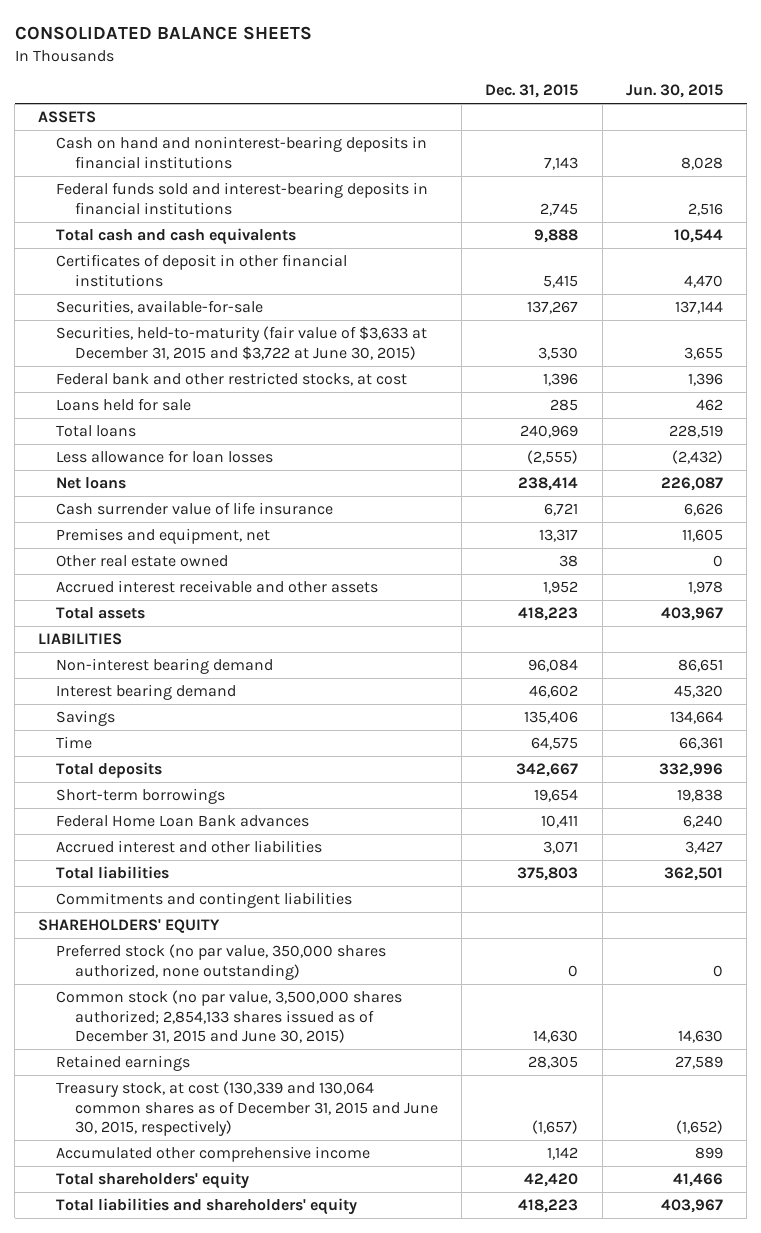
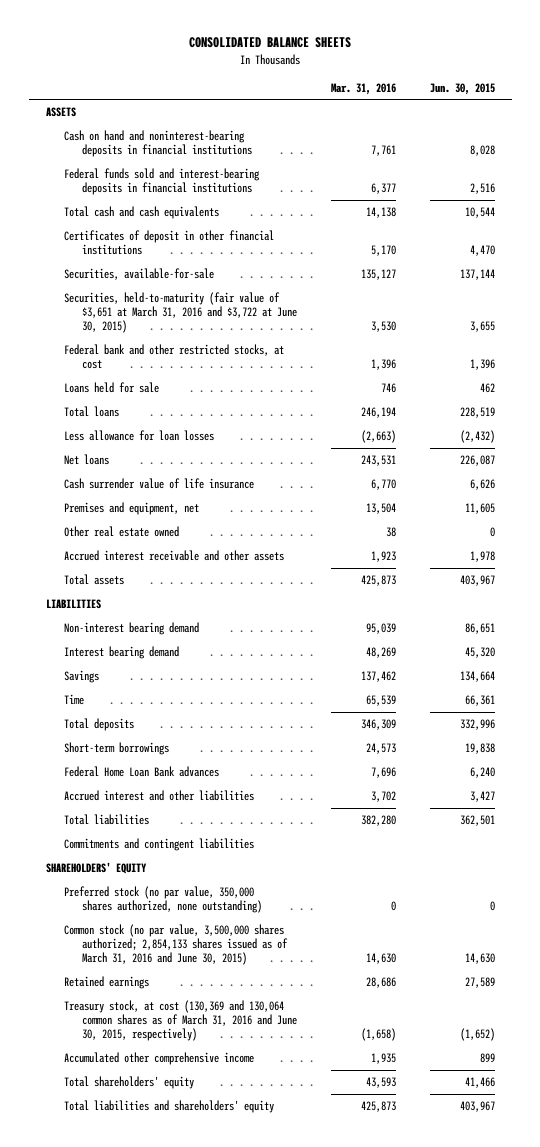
[485,84,579,99] Dec. 31, 2015 -> none
none -> [330,82,396,95] Mar. 31, 2016
[56,326,428,360] Securities, held-to-maturity (fair value of $3,633 at December 31, 2015 and $3,722 at June 30, 2015) -> [63,292,297,334] Securities, held-to-maturity (fair value of $3,651 at March 31, 2016 and $3,722 at June 30, 2015)
[56,990,403,1044] Common stock (no par value, 3,500,000 shares authorized; 2,854,133 shares issued as of December 31, 2015 and June 30, 2015) -> [63,924,288,966] Common stock (no par value, 3,500,000 shares authorized; 2,854,133 shares issued as of March 31, 2016 and June 30, 2015)
[56,1081,438,1137] Treasury stock, at cost (130,339 and 130,064 common shares as of December 31, 2015 and June 30, 2015, respectively) -> [63,1000,297,1042] Treasury stock, at cost (130,369 and 130,064 common shares as of March 31, 2016 and June 30, 2015, respectively)

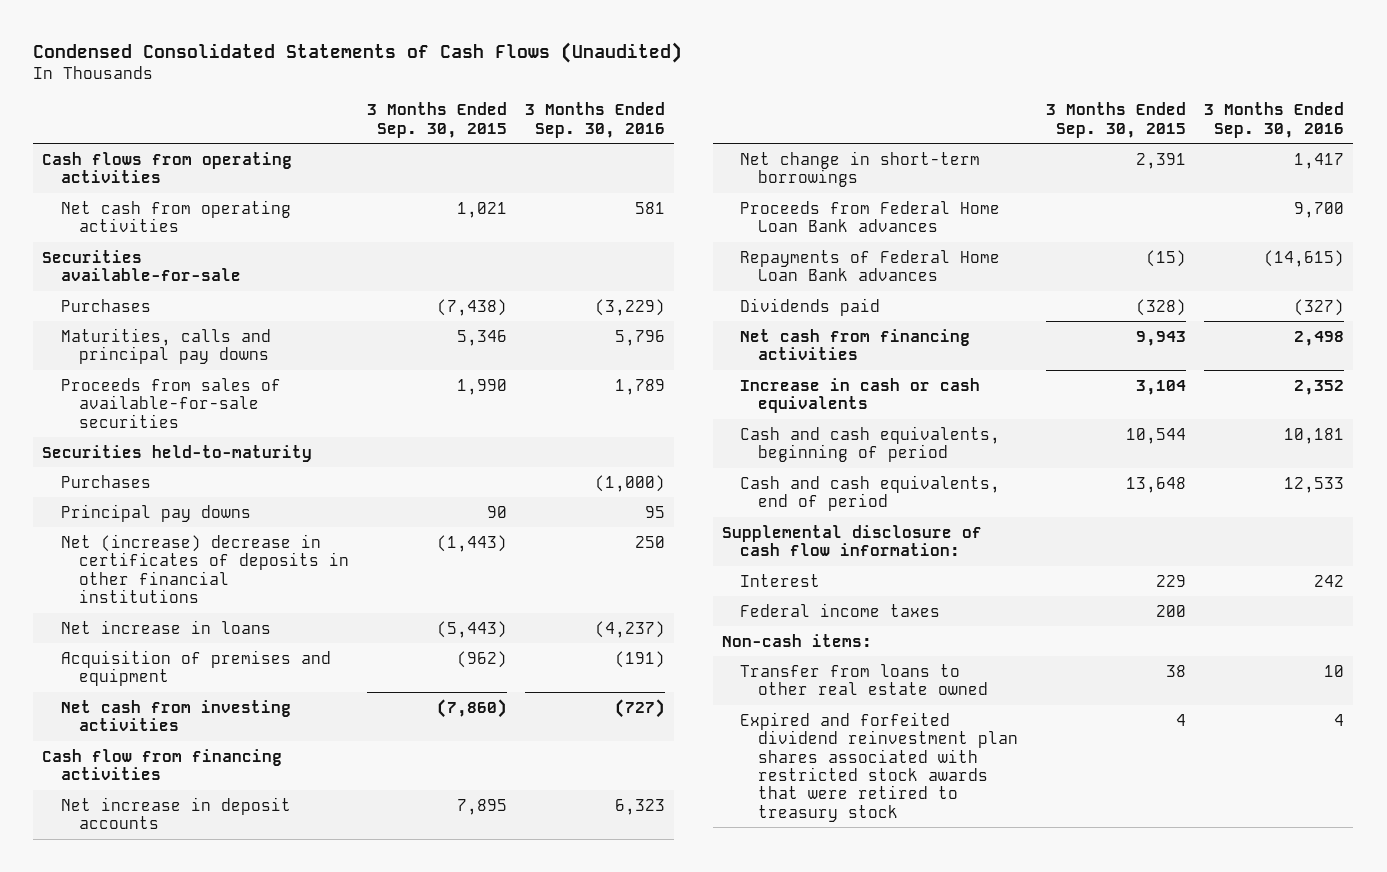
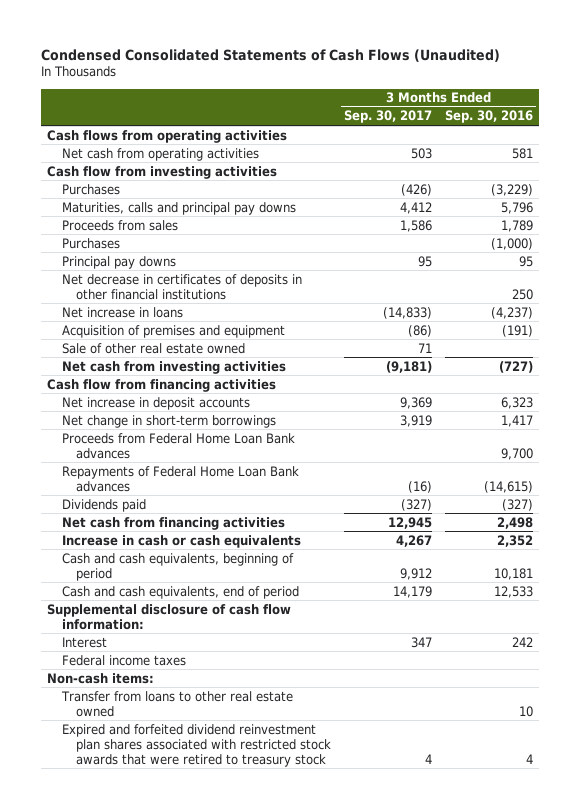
[366,102,507,138] 3 Months Ended Sep. 30, 2015 -> none
none -> [344,110,433,124] Sep. 30, 2017
[42,249,241,282] Securities available-for-sale -> none
none -> [47,165,278,179] Cash flow from investing activities
[42,444,313,462] Securities held-to-maturity -> none
[60,377,281,428] Proceeds from sales of available-for-sale securities -> [61,219,178,231] Proceeds from sales
[60,533,349,603] Net (increase) decrease in certificates of deposits in other financial institutions -> [61,273,302,300] Net decrease in certificates of deposits in other financial institutions
none -> [61,342,245,354] Sale of other real estate owned

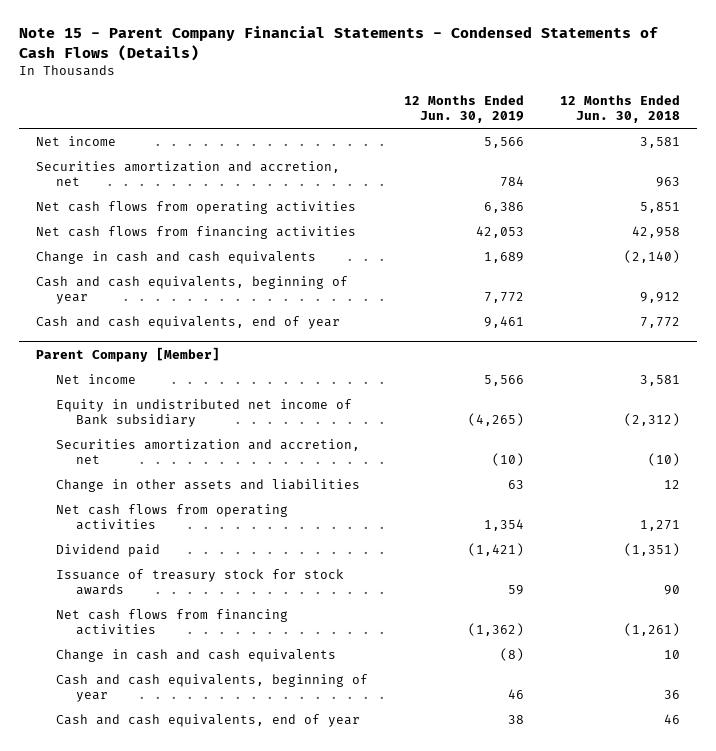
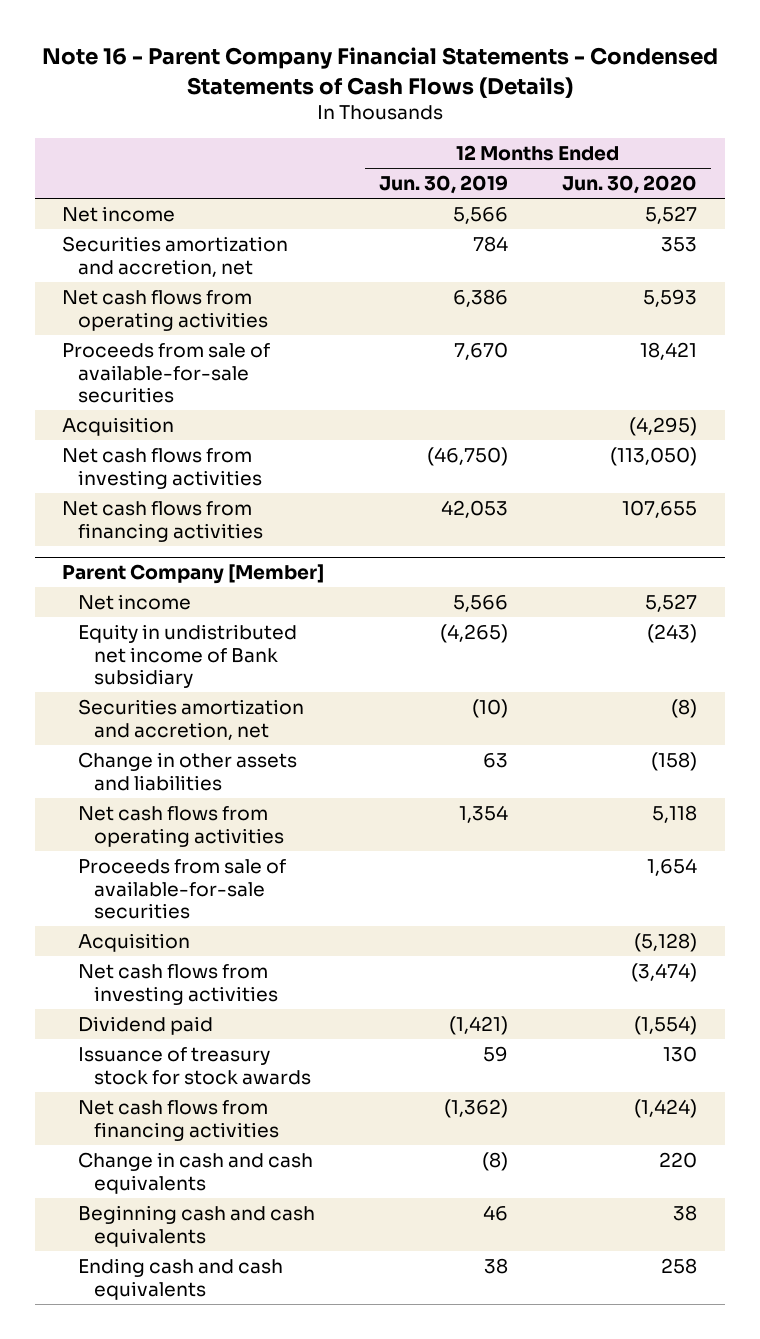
[18,26,658,62] Note 15 - Parent Company Financial Statements - Condensed Statements of Cash Flows (Details) -> [41,47,718,98] Note 16 - Parent Company Financial Statements - Condensed Statements of Cash Flows (Details)
[559,94,680,124] 12 Months Ended Jun. 30, 2018 -> none
none -> [562,175,698,195] Jun. 30, 2020
none -> [62,342,271,404] Proceeds from sale of available-for-sale securities
none -> [62,416,175,436] Acquisition
none -> [62,447,262,489] Net cash flows from investing activities
[36,251,317,265] Change in cash and cash equivalents -> none
[36,276,349,305] Cash and cash equivalents, beginning of year -> none
[36,316,341,330] Cash and cash equivalents, end of year -> none
none -> [77,858,286,920] Proceeds from sale of available-for-sale securities
none -> [77,932,190,952] Acquisition
none -> [77,963,278,1005] Net cash flows from investing activities
[56,674,369,703] Cash and cash equivalents, beginning of year -> [77,1204,315,1247] Beginning cash and cash equivalents
[56,714,361,728] Cash and cash equivalents, end of year -> [77,1257,283,1300] Ending cash and cash equivalents

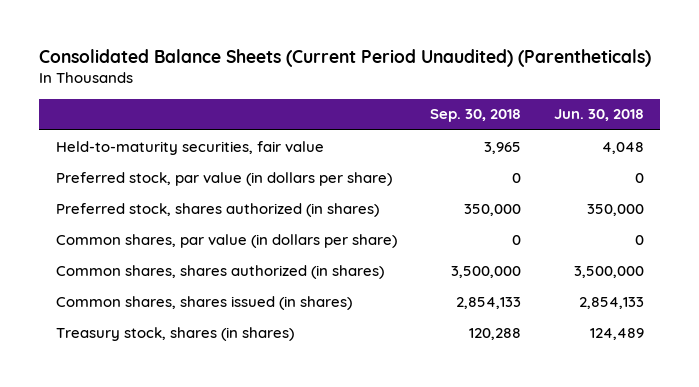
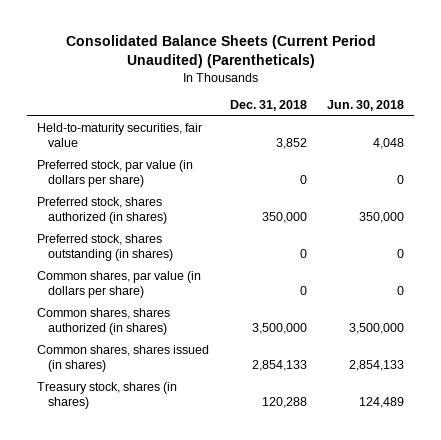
[429,109,521,123] Sep. 30, 2018 -> none
none -> [229,100,307,112] Dec. 31, 2018
none -> [37,234,173,262] Preferred stock, shares outstanding (in shares)

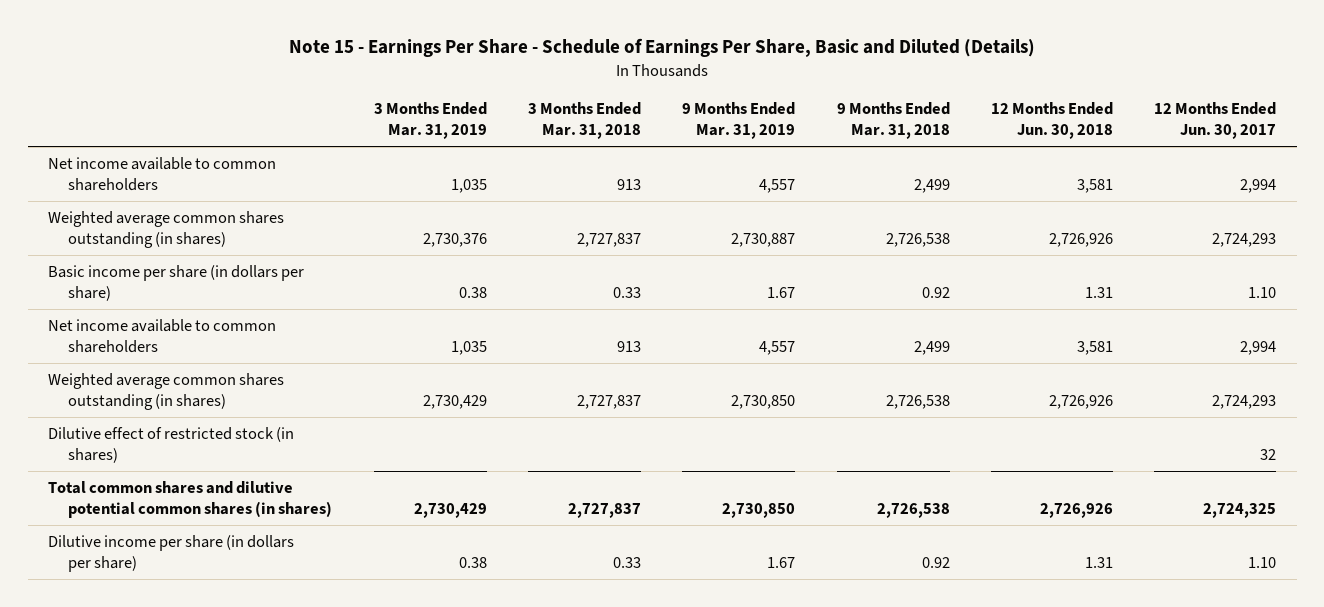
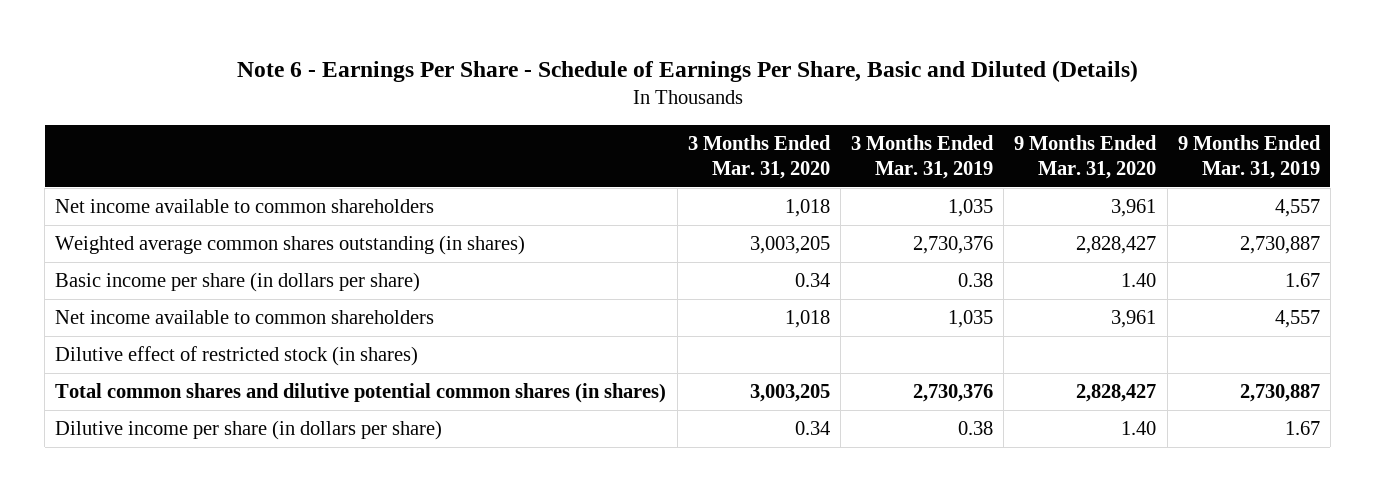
[289,38,1036,58] Note 15 - Earnings Per Share - Schedule of Earnings Per Share, Basic and Diluted (Details) -> [236,59,1138,82] Note 6 - Earnings Per Share - Schedule of Earnings Per Share, Basic and Diluted (Details)
[527,102,641,140] 3 Months Ended Mar. 31, 2018 -> none
[836,102,950,140] 9 Months Ended Mar. 31, 2018 -> none
[990,102,1113,140] 12 Months Ended Jun. 30, 2018 -> none
[1154,102,1277,140] 12 Months Ended Jun. 30, 2017 -> none
none -> [687,134,831,180] 3 Months Ended Mar. 31, 2020
none -> [1014,134,1158,180] 9 Months Ended Mar. 31, 2020
[48,372,285,411] Weighted average common shares outstanding (in shares) -> none
[413,503,487,519] 2,730,429 -> [913,384,994,403] 2,730,376
[722,503,796,519] 2,730,850 -> [1239,384,1320,403] 2,730,887

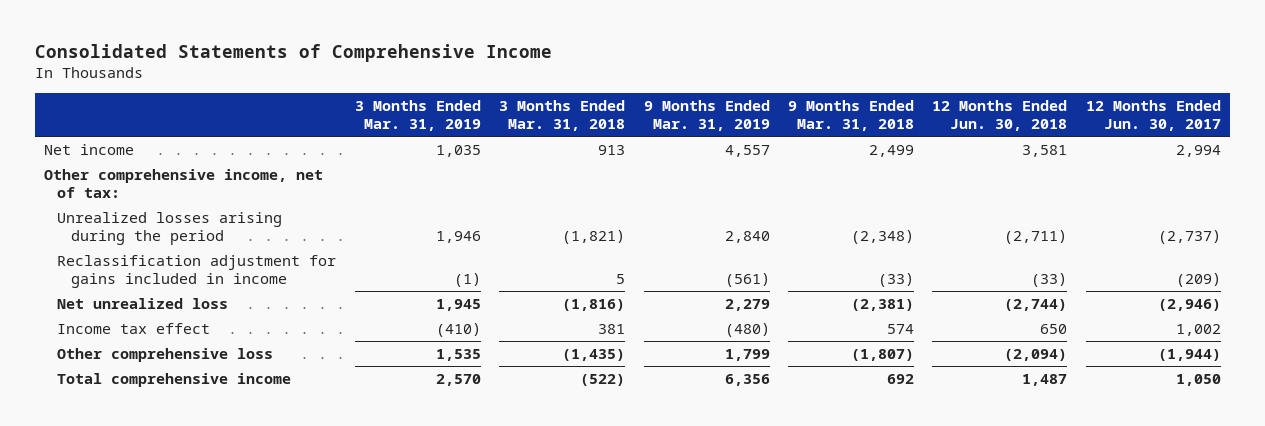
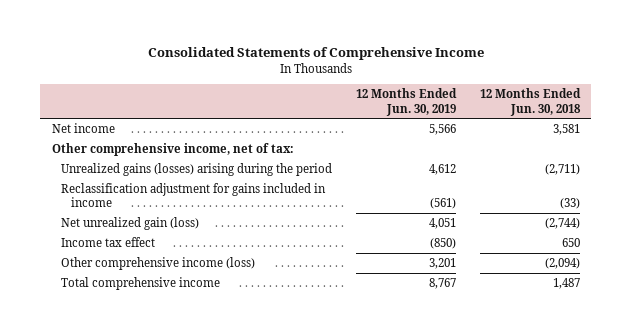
[354,100,481,132] 3 Months Ended Mar. 31, 2019 -> none
[499,100,626,132] 3 Months Ended Mar. 31, 2018 -> none
[643,100,770,132] 9 Months Ended Mar. 31, 2019 -> none
[787,100,914,132] 9 Months Ended Mar. 31, 2018 -> none
[1085,100,1221,132] 12 Months Ended Jun. 30, 2017 -> none
none -> [355,88,457,116] 12 Months Ended Jun. 30, 2019
[57,212,283,245] Unrealized losses arising during the period -> [61,162,333,176] Unrealized gains (losses) arising during the period
[57,298,229,310] Net unrealized loss -> [61,216,200,230] Net unrealized gain (loss)
[57,348,274,363] Other comprehensive loss -> [61,256,256,270] Other comprehensive income (loss)

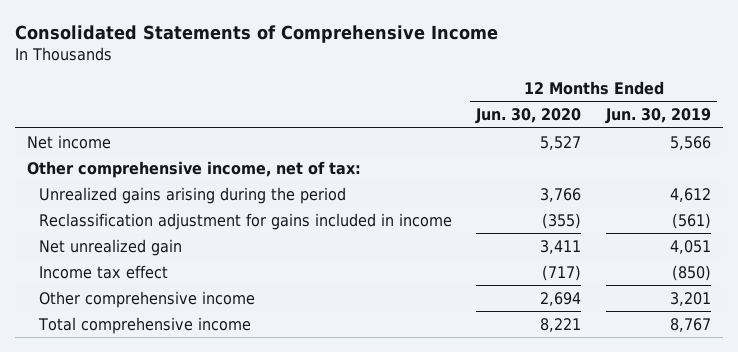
[479,88,581,116] 12 Months Ended Jun. 30, 2018 -> none
none -> [475,108,582,125] Jun. 30, 2020
[61,162,333,176] Unrealized gains (losses) arising during the period -> [39,186,347,204] Unrealized gains arising during the period
[61,216,200,230] Net unrealized gain (loss) -> [39,238,183,256] Net unrealized gain
[61,256,256,270] Other comprehensive income (loss) -> [39,290,256,308] Other comprehensive income

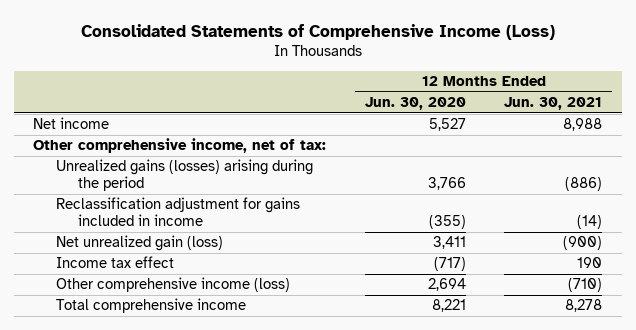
[14,24,498,43] Consolidated Statements of Comprehensive Income -> [80,23,555,40] Consolidated Statements of Comprehensive Income (Loss)
[604,108,711,125] Jun. 30, 2019 -> none
none -> [504,97,603,111] Jun. 30, 2021
[39,186,347,204] Unrealized gains arising during the period -> [55,159,313,192] Unrealized gains (losses) arising during the period
[39,238,183,256] Net unrealized gain -> [55,235,223,252] Net unrealized gain (loss)
[39,290,256,308] Other comprehensive income -> [55,277,290,293] Other comprehensive income (loss)

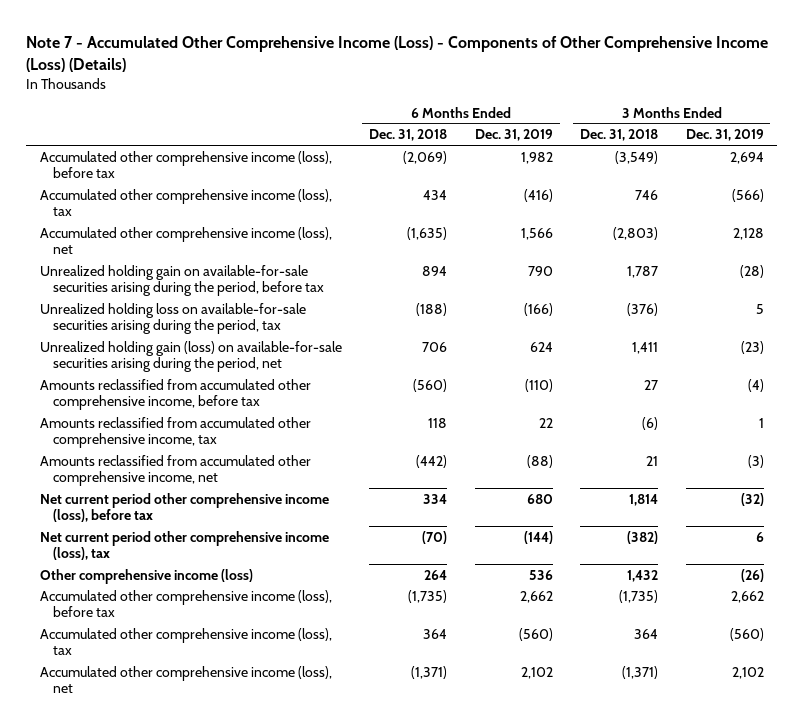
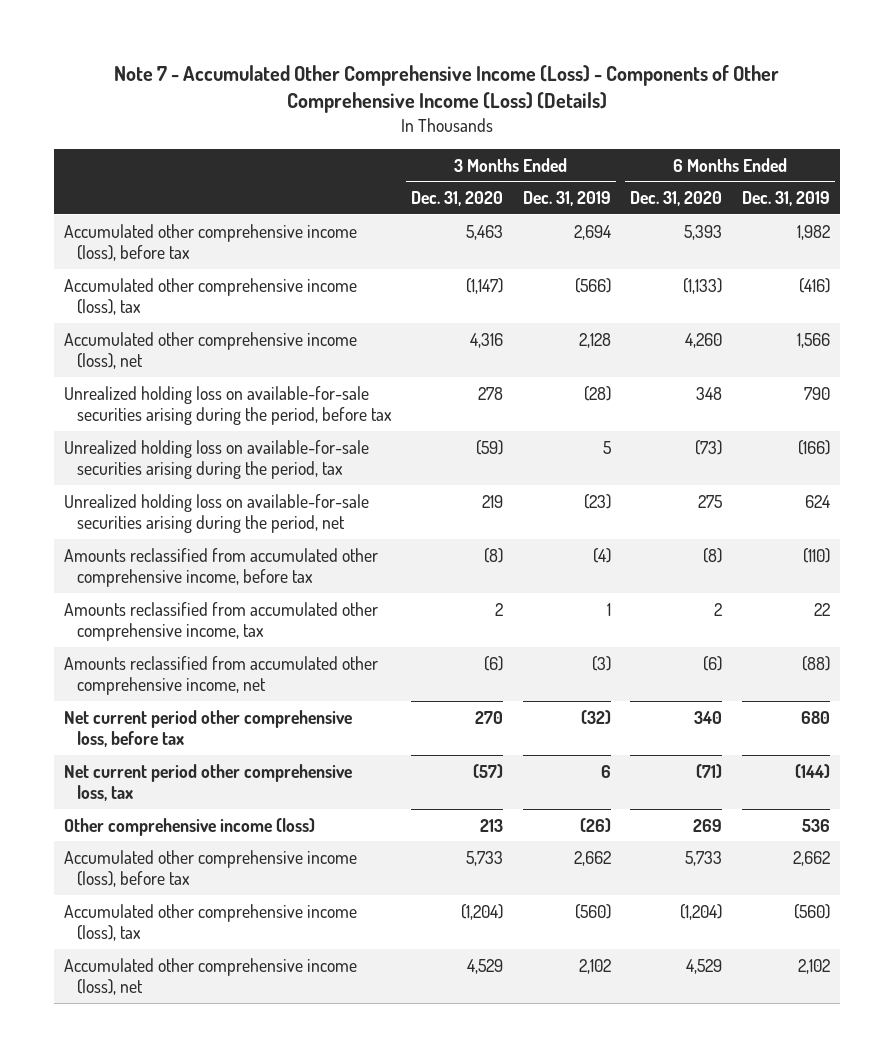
[369,129,448,142] Dec. 31, 2018 -> none
[580,129,659,142] Dec. 31, 2018 -> none
none -> [410,191,503,207] Dec. 31, 2020
none -> [630,191,723,207] Dec. 31, 2020
[39,264,324,297] Unrealized holding gain on available-for-sale securities arising during the period, before tax -> [64,385,392,426] Unrealized holding loss on available-for-sale securities arising during the period, before tax
[39,340,342,373] Unrealized holding gain (loss) on available-for-sale securities arising during the period, net -> [64,493,370,534] Unrealized holding loss on available-for-sale securities arising during the period, net
[39,492,329,523] Net current period other comprehensive income (loss), before tax -> [64,709,353,748] Net current period other comprehensive loss, before tax
[39,530,329,561] Net current period other comprehensive income (loss), tax -> [64,763,353,802] Net current period other comprehensive loss, tax

